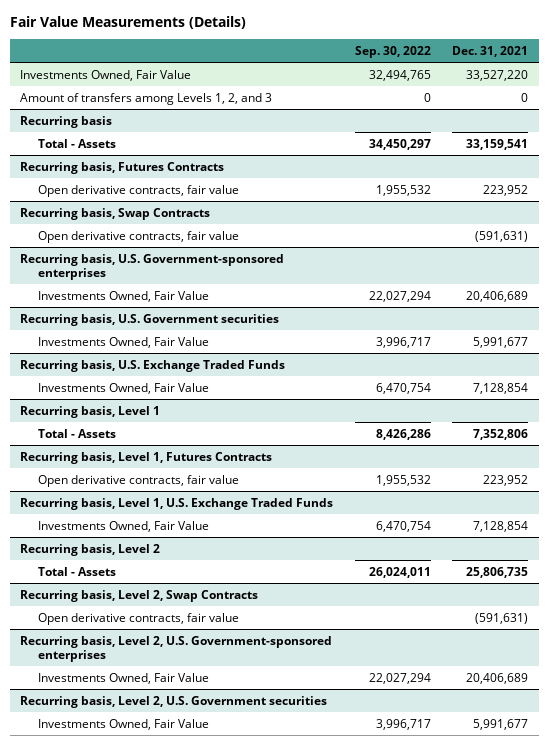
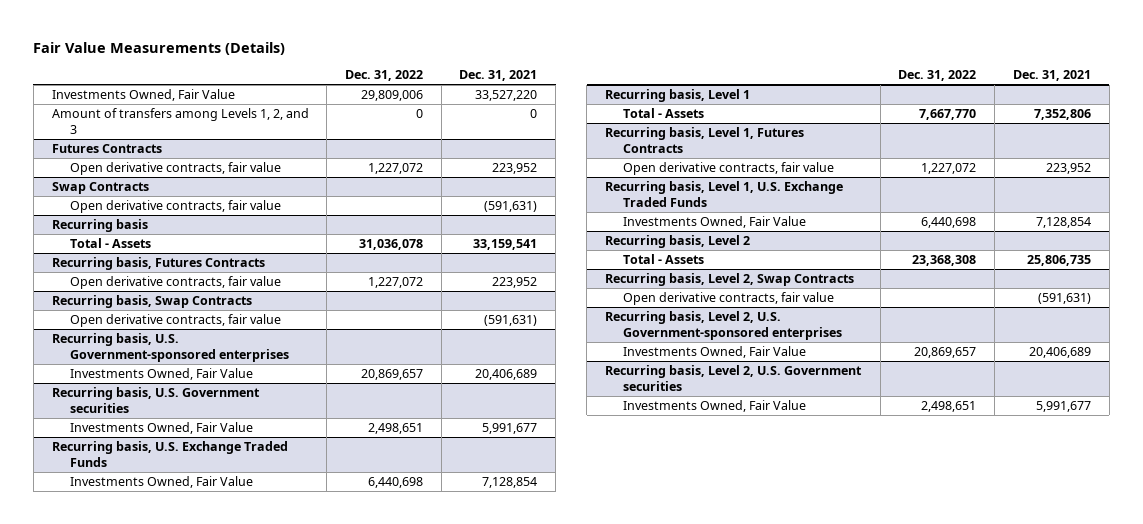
[354,45,431,58] Sep. 30, 2022 -> none
none -> [345,70,424,82] Dec. 31, 2022
none -> [51,144,162,154] Futures Contracts
none -> [69,162,281,176] Open derivative contracts, fair value
none -> [51,182,149,195] Swap Contracts
none -> [69,200,281,214] Open derivative contracts, fair value

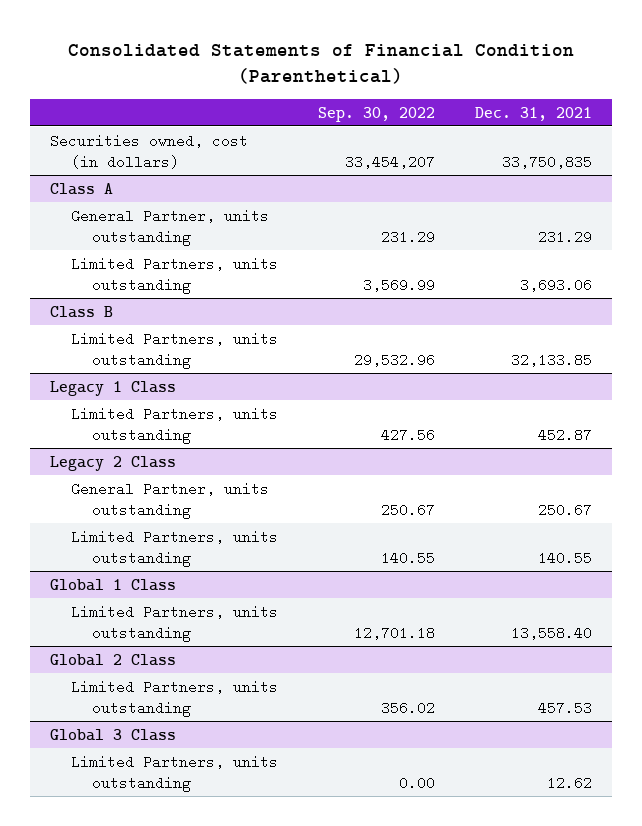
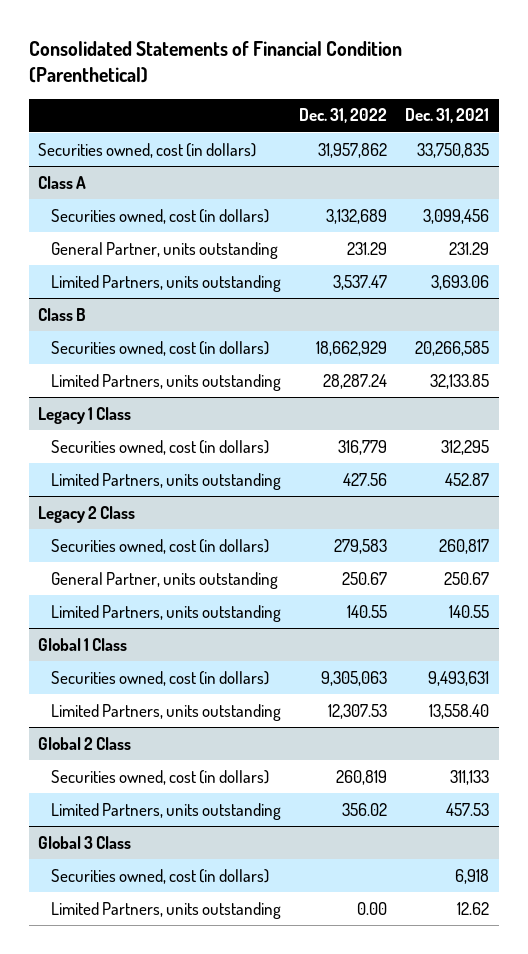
[317,106,435,122] Sep. 30, 2022 -> none
none -> [299,108,388,124] Dec. 31, 2022
none -> [50,208,269,224] Securities owned, cost (in dollars)
none -> [50,340,269,356] Securities owned, cost (in dollars)
none -> [50,439,269,455] Securities owned, cost (in dollars)
none -> [50,538,269,554] Securities owned, cost (in dollars)
none -> [50,670,269,686] Securities owned, cost (in dollars)
none -> [50,769,269,785] Securities owned, cost (in dollars)
none -> [50,868,269,884] Securities owned, cost (in dollars)

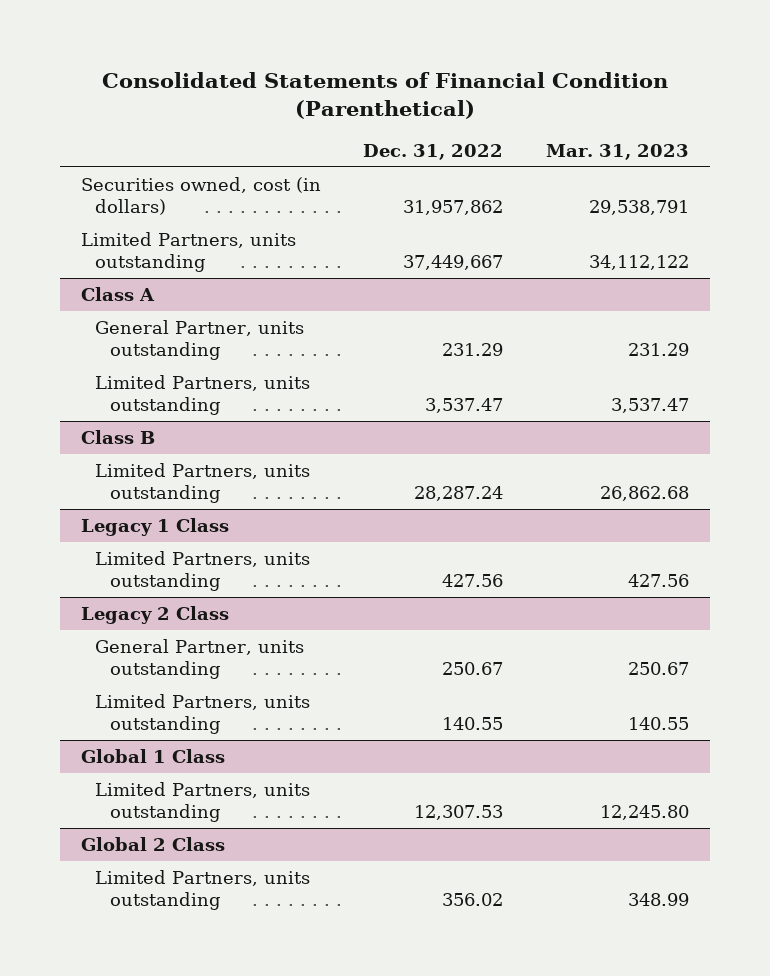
[405,108,490,124] Dec. 31, 2021 -> none
none -> [545,143,689,160] Mar. 31, 2023
none -> [81,232,297,273] Limited Partners, units outstanding
[50,208,269,224] Securities owned, cost (in dollars) -> none
[50,340,269,356] Securities owned, cost (in dollars) -> none
[50,439,269,455] Securities owned, cost (in dollars) -> none
[50,538,269,554] Securities owned, cost (in dollars) -> none
[50,670,269,686] Securities owned, cost (in dollars) -> none
[50,769,269,785] Securities owned, cost (in dollars) -> none
[38,835,132,849] Global 3 Class -> none
[50,868,269,884] Securities owned, cost (in dollars) -> none
[50,901,281,919] Limited Partners, units outstanding -> none

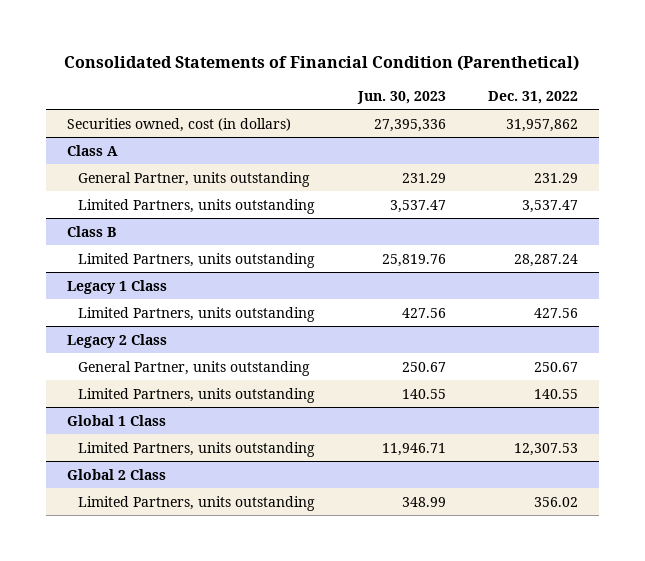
[545,143,689,160] Mar. 31, 2023 -> none
none -> [356,90,446,104] Jun. 30, 2023
[81,232,297,273] Limited Partners, units outstanding -> none

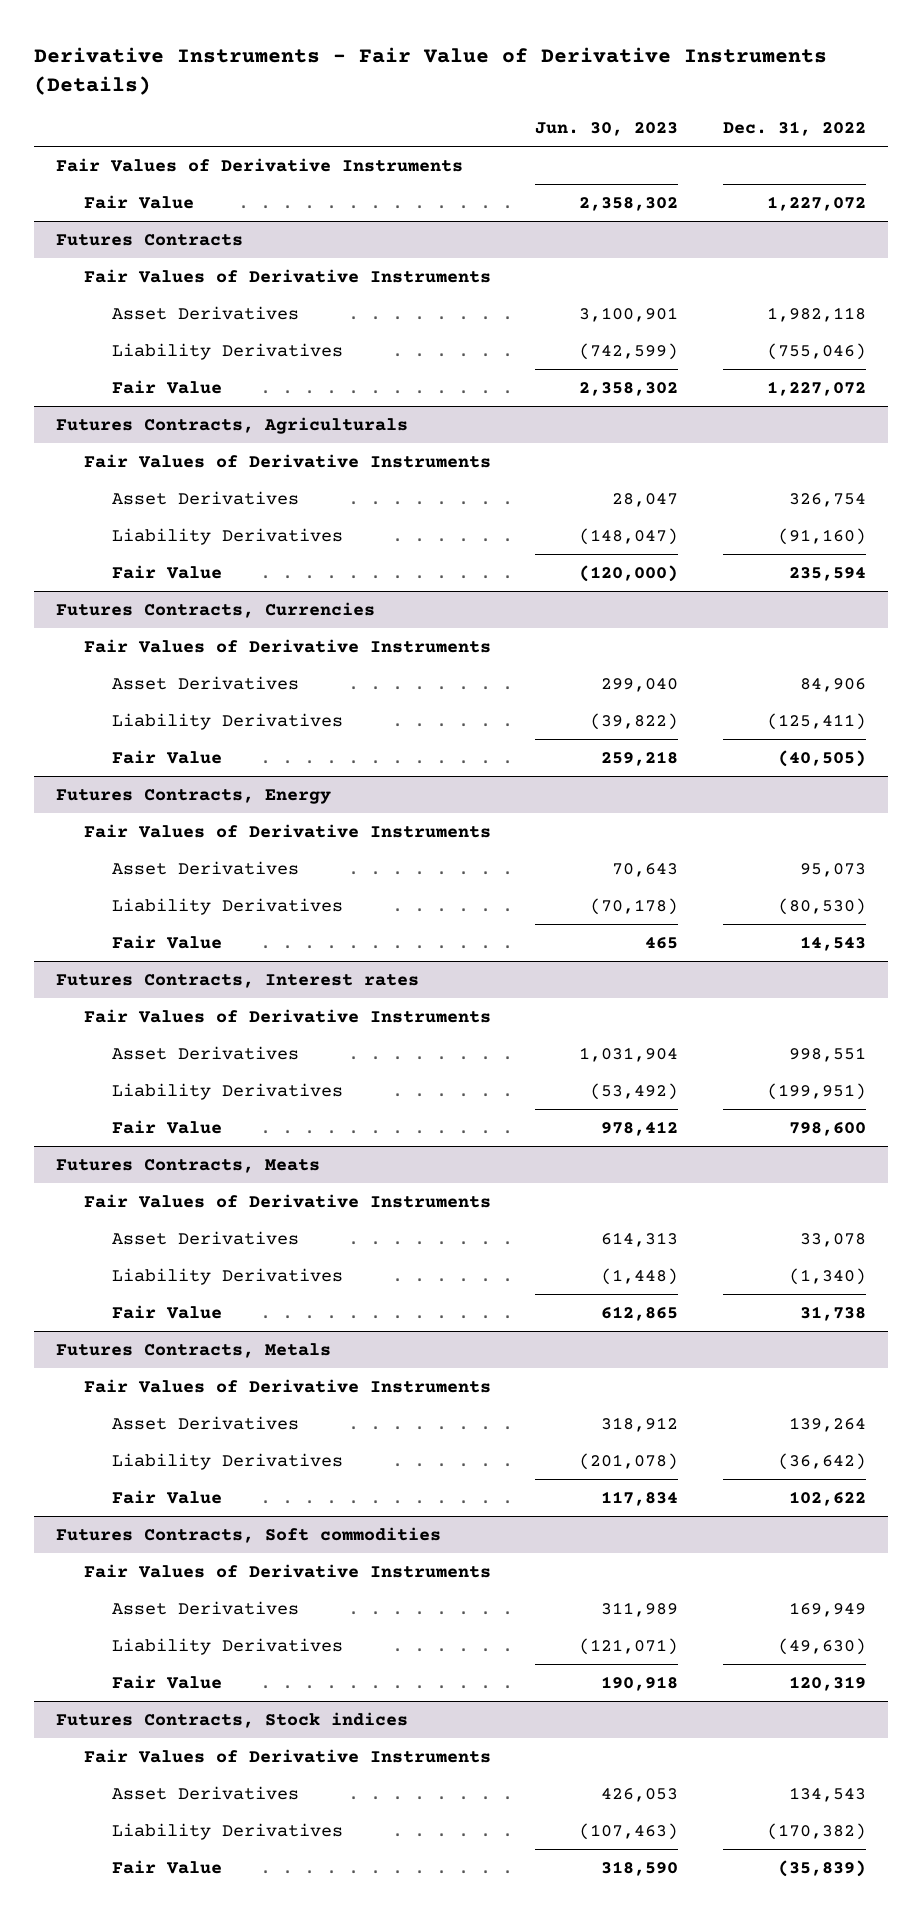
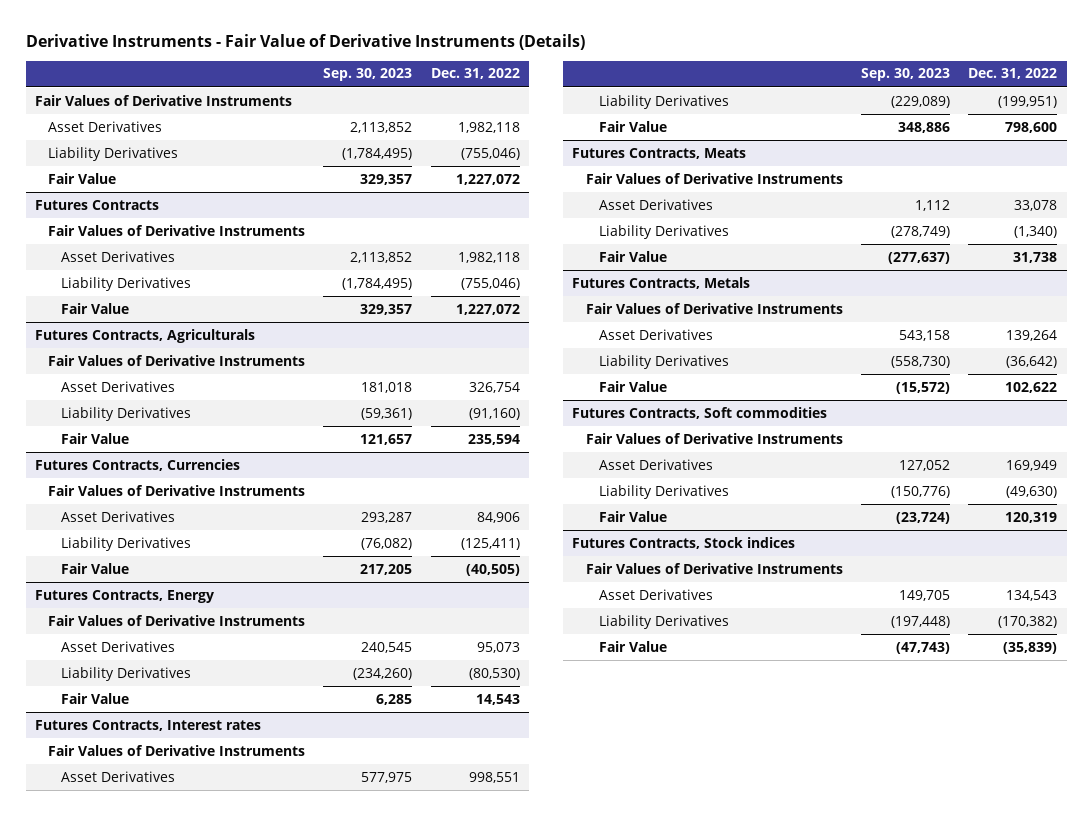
[535,122,679,137] Jun. 30, 2023 -> none
none -> [323,68,413,82] Sep. 30, 2023
none -> [48,120,163,132] Asset Derivatives
none -> [48,146,179,161] Liability Derivatives

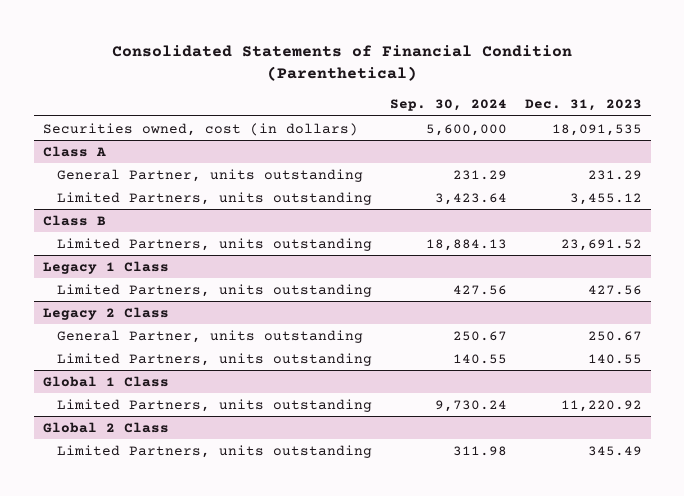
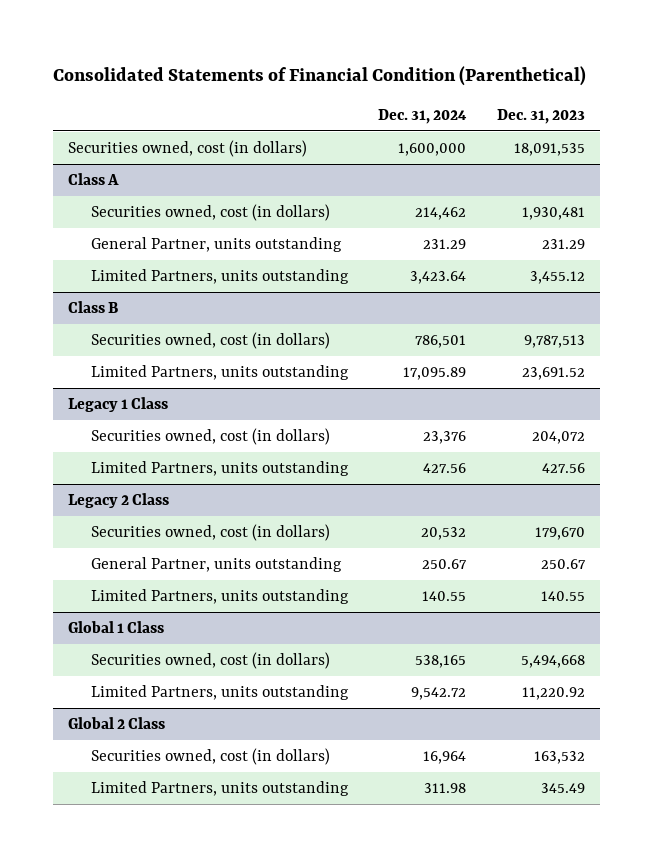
[390,99,508,112] Sep. 30, 2024 -> none
none -> [378,108,468,124] Dec. 31, 2024
none -> [90,204,330,222] Securities owned, cost (in dollars)
none -> [90,332,330,350] Securities owned, cost (in dollars)
none -> [90,428,330,446] Securities owned, cost (in dollars)
none -> [90,524,330,542] Securities owned, cost (in dollars)
none -> [90,652,330,670] Securities owned, cost (in dollars)
none -> [90,748,330,766] Securities owned, cost (in dollars)

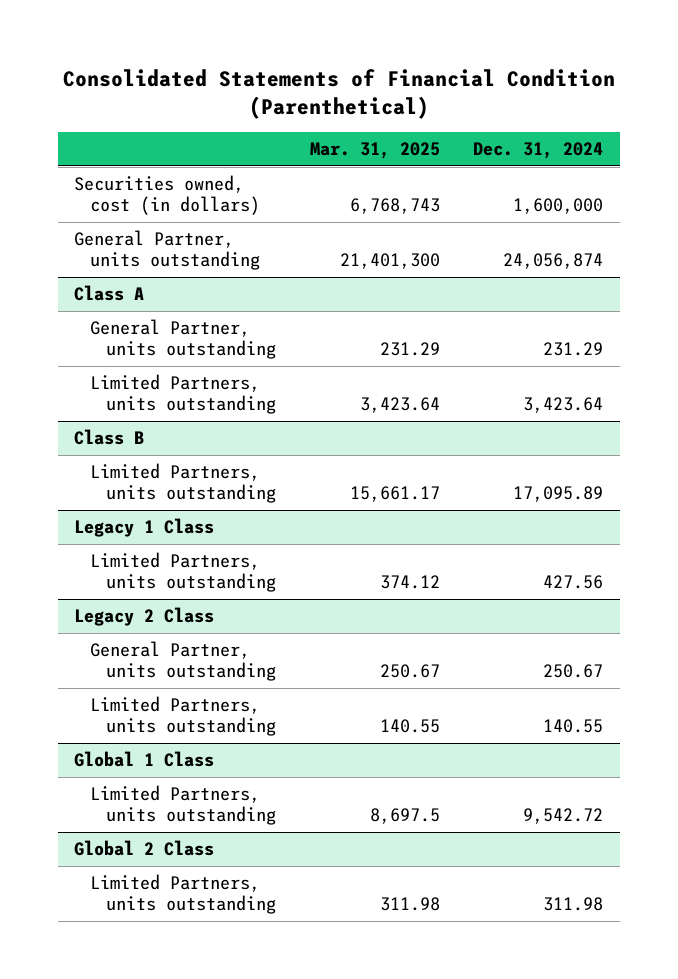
[496,108,585,124] Dec. 31, 2023 -> none
none -> [309,142,440,160] Mar. 31, 2025
none -> [74,230,261,271] General Partner, units outstanding
[90,204,330,222] Securities owned, cost (in dollars) -> none
[90,332,330,350] Securities owned, cost (in dollars) -> none
[90,428,330,446] Securities owned, cost (in dollars) -> none
[90,524,330,542] Securities owned, cost (in dollars) -> none
[90,652,330,670] Securities owned, cost (in dollars) -> none
[90,748,330,766] Securities owned, cost (in dollars) -> none

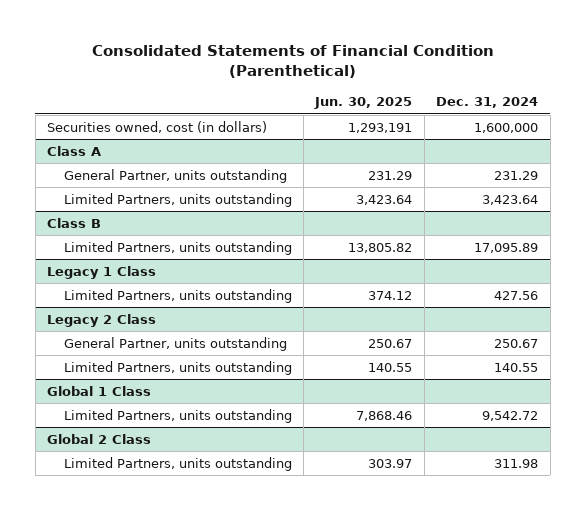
[309,142,440,160] Mar. 31, 2025 -> none
none -> [314,97,413,110] Jun. 30, 2025
[74,230,261,271] General Partner, units outstanding -> none

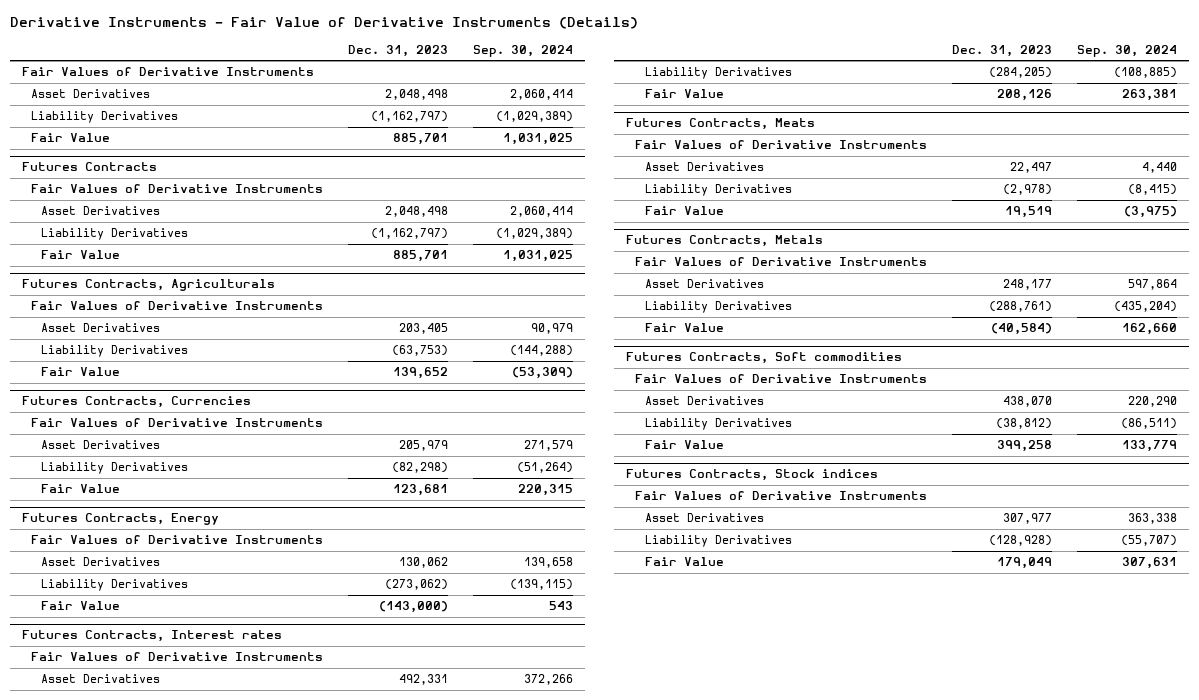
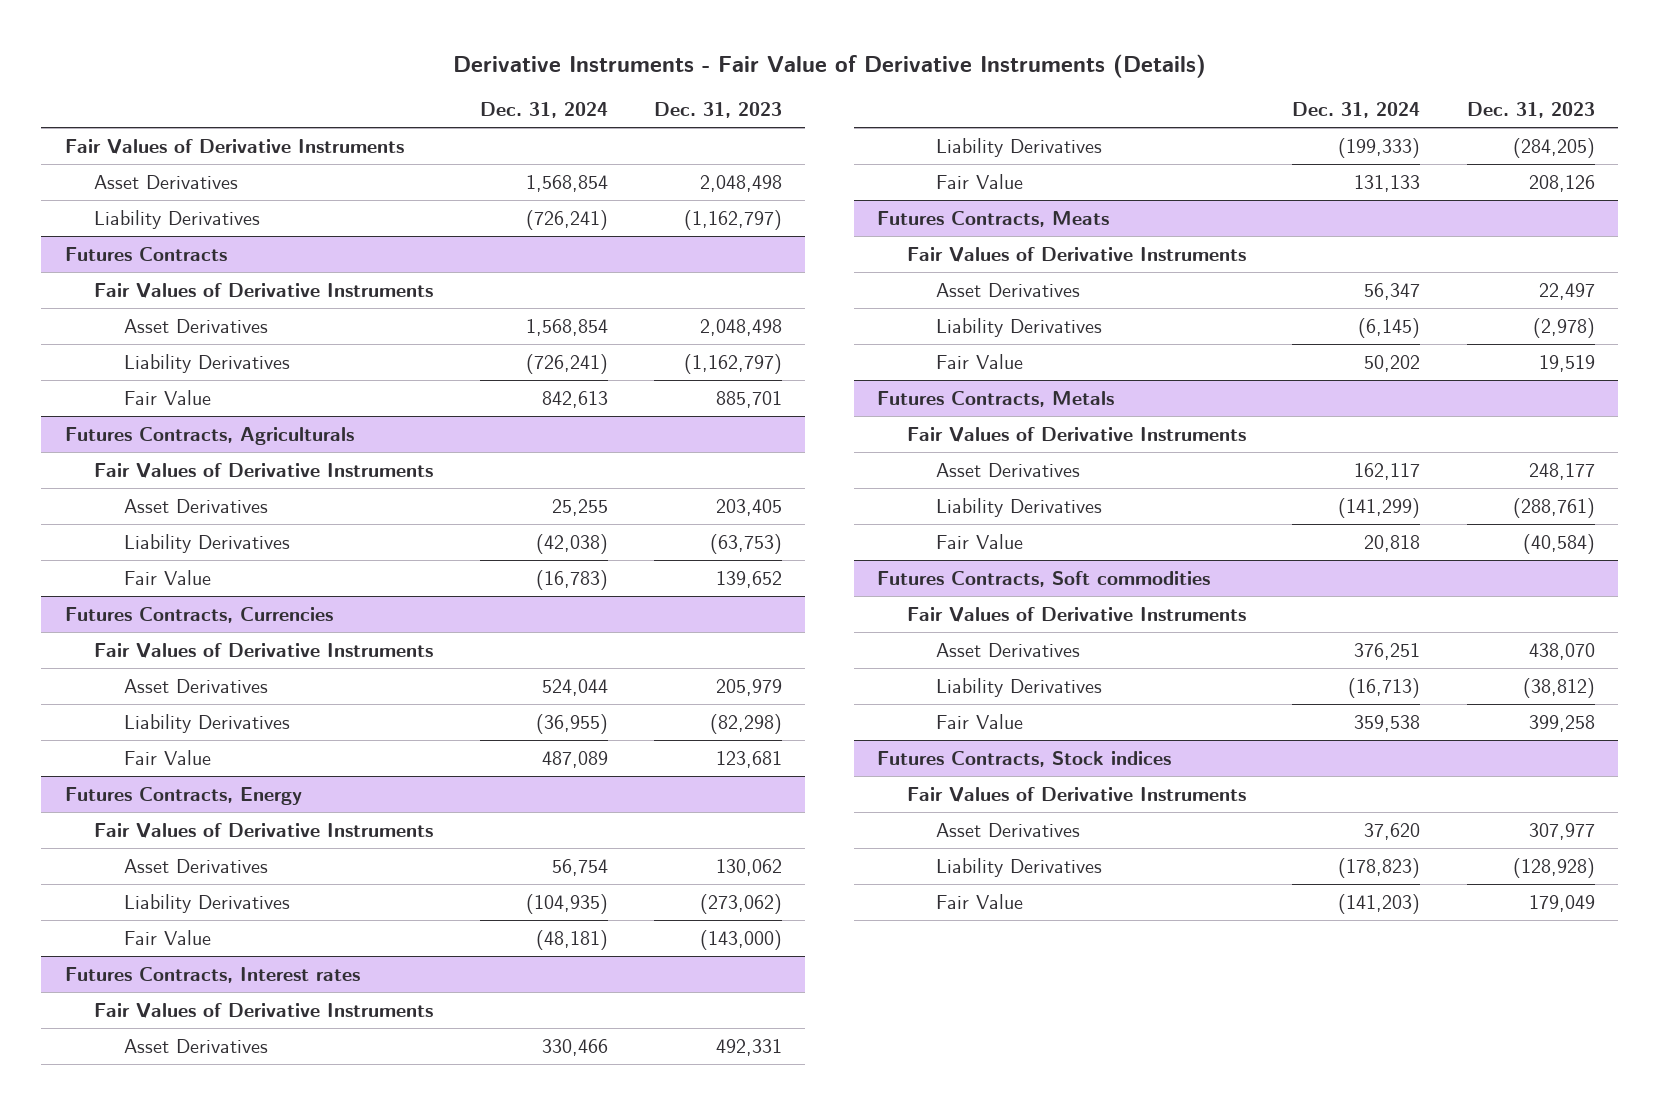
[473,44,574,57] Sep. 30, 2024 -> none
none -> [479,102,608,119] Dec. 31, 2024
[31,133,111,143] Fair Value -> none

